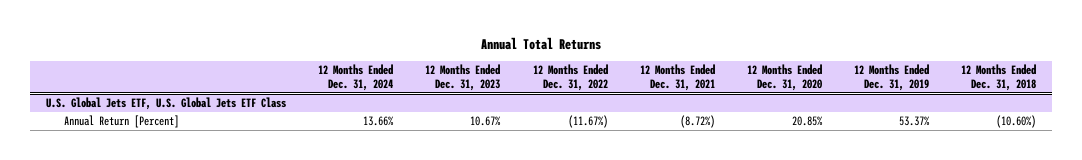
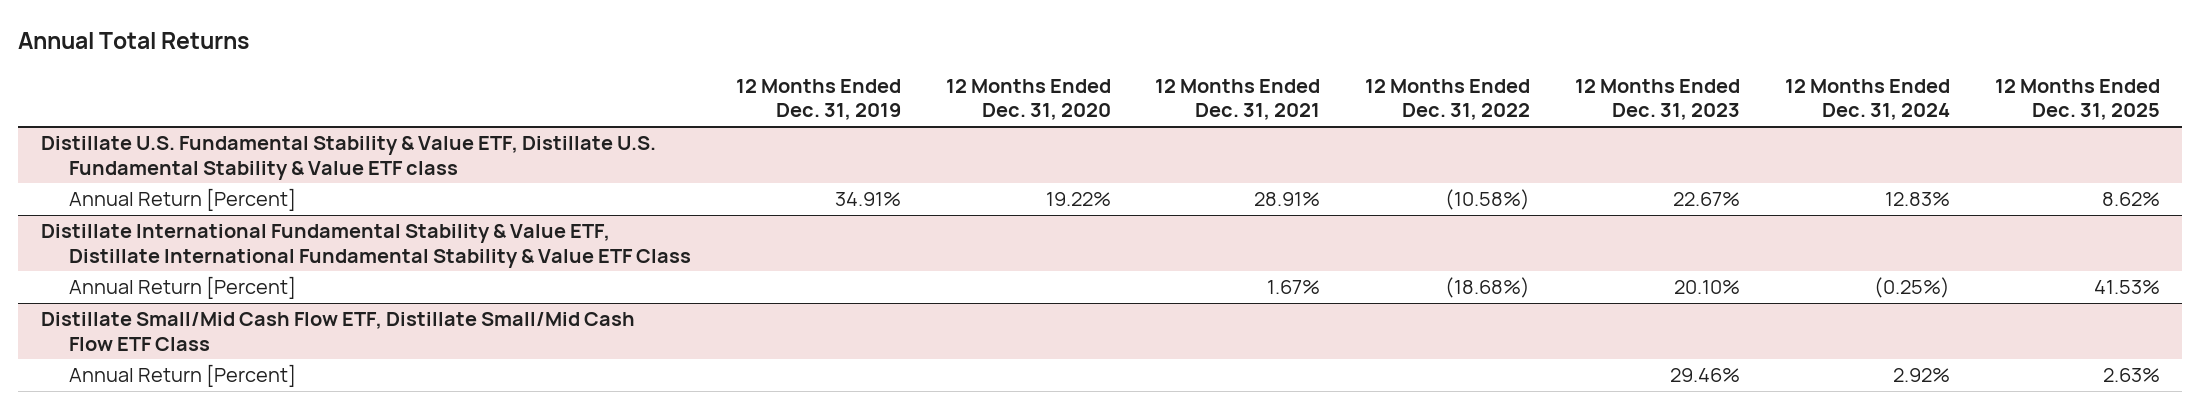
[961,64,1037,92] 12 Months Ended Dec. 31, 2018 -> none
none -> [1994,78,2160,121] 12 Months Ended Dec. 31, 2025
[46,97,287,111] U.S. Global Jets ETF, U.S. Global Jets ETF Class -> none
none -> [40,136,656,180] Distillate U.S. Fundamental Stability & Value ETF, Distillate U.S. Fundamental Stability & Value ETF class
[363,116,395,127] 13.66% -> [1884,192,1950,207] 12.83%
[470,116,502,127] 10.67% -> [1673,192,1741,207] 22.67%
[567,115,608,129] (11.67%) -> [1445,189,1531,211] (10.58%)
[679,115,715,129] (8.72%) -> [1254,192,1321,207] 28.91%
[791,116,823,127] 20.85% -> [1045,192,1111,207] 19.22%
[898,116,930,127] 53.37% -> [834,192,901,207] 34.91%
none -> [40,224,691,268] Distillate International Fundamental Stability & Value ETF, Distillate International Fundamental Stability & Value ETF Class
none -> [68,276,296,300] Annual Return [Percent]
none -> [40,312,635,351] Distillate Small/Mid Cash Flow ETF, Distillate Small/Mid Cash Flow ETF Class
none -> [68,364,296,388] Annual Return [Percent]

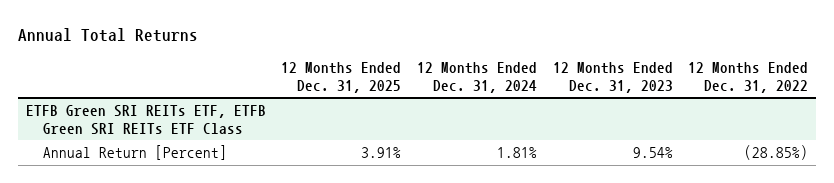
[735,78,901,121] 12 Months Ended Dec. 31, 2019 -> none
[945,78,1111,121] 12 Months Ended Dec. 31, 2020 -> none
[1155,78,1321,121] 12 Months Ended Dec. 31, 2021 -> none
[40,136,656,180] Distillate U.S. Fundamental Stability & Value ETF, Distillate U.S. Fundamental Stability & Value ETF class -> none
[40,224,691,268] Distillate International Fundamental Stability & Value ETF, Distillate International Fundamental Stability & Value ETF Class -> none
[68,276,296,300] Annual Return [Percent] -> none
[40,312,635,351] Distillate Small/Mid Cash Flow ETF, Distillate Small/Mid Cash Flow ETF Class -> none
[68,364,296,388] Annual Return [Percent] -> none
none -> [25,104,266,135] ETFB Green SRI REITs ETF, ETFB Green SRI REITs ETF Class
[1445,189,1531,211] (10.58%) -> [744,144,809,160] (28.85%)
[1673,192,1741,207] 22.67% -> [632,146,673,158] 9.54%
[1884,192,1950,207] 12.83% -> [497,146,538,158] 1.81%
[2101,192,2160,207] 8.62% -> [361,146,402,158] 3.91%

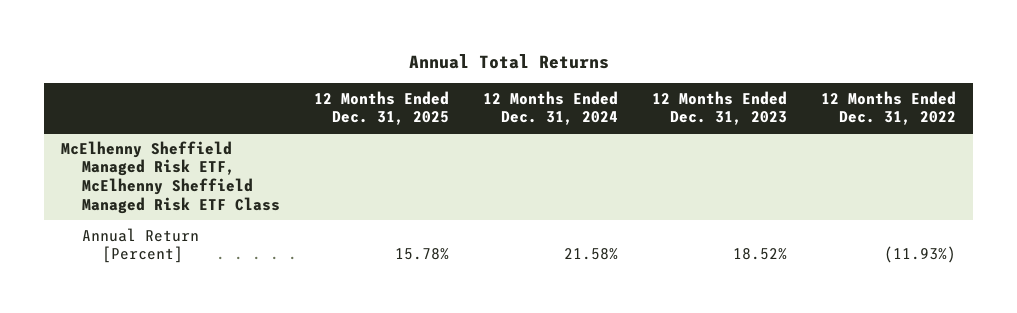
[25,104,266,135] ETFB Green SRI REITs ETF, ETFB Green SRI REITs ETF Class -> none
none -> [60,140,280,214] McElhenny Sheffield Managed Risk ETF, McElhenny Sheffield Managed Risk ETF Class
[361,146,402,158] 3.91% -> [394,248,449,261] 15.78%
[497,146,538,158] 1.81% -> [563,248,618,261] 21.58%
[632,146,673,158] 9.54% -> [733,248,788,261] 18.52%
[744,144,809,160] (28.85%) -> [884,246,957,264] (11.93%)

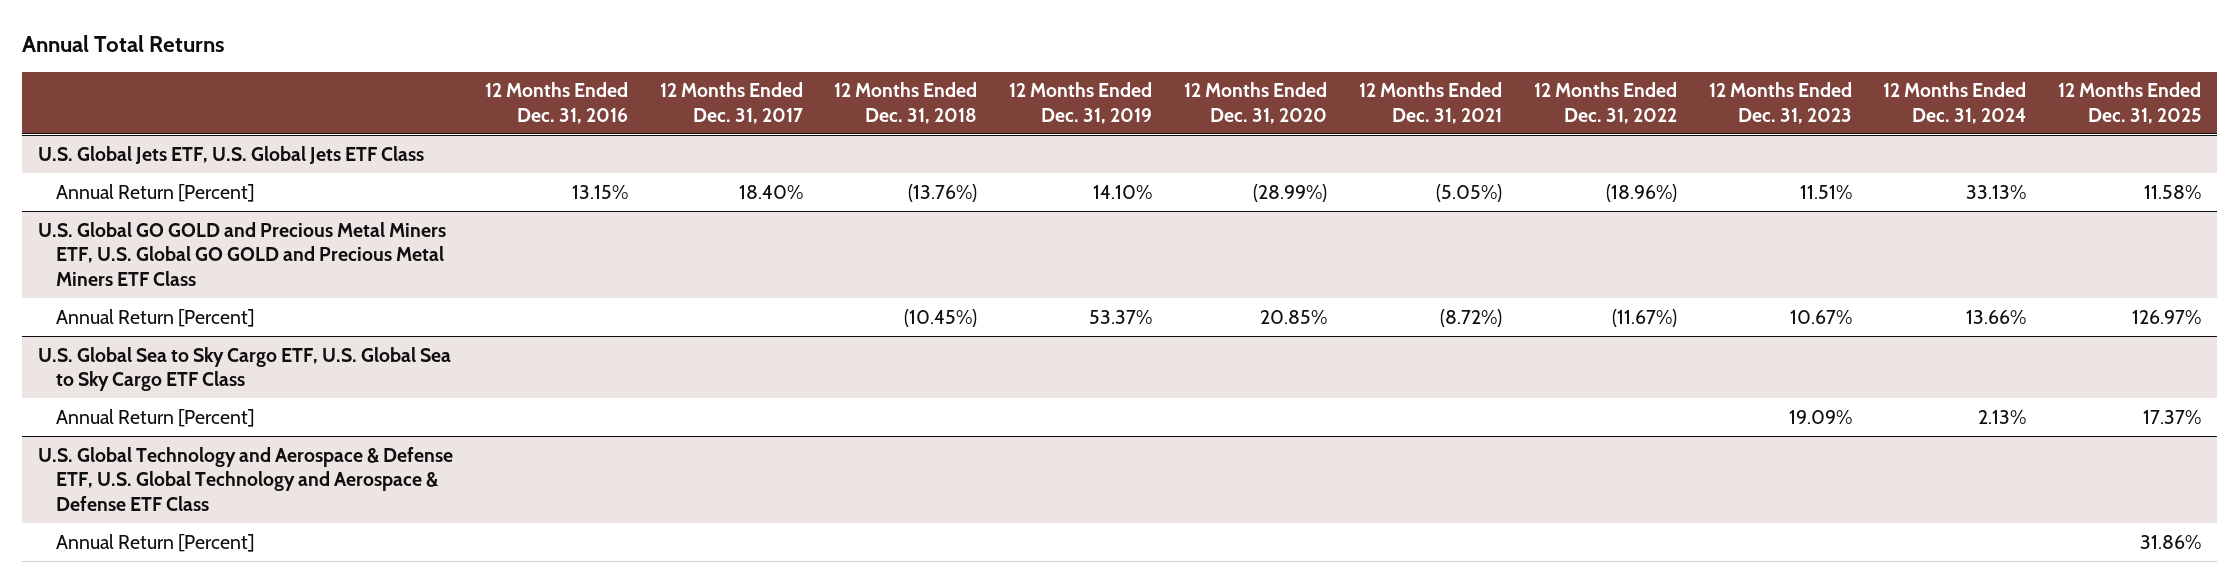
none -> [484,82,628,124] 12 Months Ended Dec. 31, 2016
none -> [659,82,803,124] 12 Months Ended Dec. 31, 2017
none -> [834,82,978,124] 12 Months Ended Dec. 31, 2018
none -> [1009,82,1153,124] 12 Months Ended Dec. 31, 2019
none -> [1184,82,1328,124] 12 Months Ended Dec. 31, 2020
none -> [1358,82,1502,124] 12 Months Ended Dec. 31, 2021
[60,140,280,214] McElhenny Sheffield Managed Risk ETF, McElhenny Sheffield Managed Risk ETF Class -> none
none -> [37,145,424,164] U.S. Global Jets ETF, U.S. Global Jets ETF Class
[394,248,449,261] 15.78% -> [2144,184,2202,199] 11.58%
[563,248,618,261] 21.58% -> [1966,184,2027,199] 33.13%
[733,248,788,261] 18.52% -> [1799,184,1852,199] 11.51%
[884,246,957,264] (11.93%) -> [1605,183,1677,202] (18.96%)
none -> [37,221,446,286] U.S. Global GO GOLD and Precious Metal Miners ETF, U.S. Global GO GOLD and Precious Metal Miners ETF Class
none -> [56,308,256,327] Annual Return [Percent]
none -> [37,346,451,392] U.S. Global Sea to Sky Cargo ETF, U.S. Global Sea to Sky Cargo ETF Class
none -> [56,408,256,427] Annual Return [Percent]
none -> [37,446,453,511] U.S. Global Technology and Aerospace & Defense ETF, U.S. Global Technology and Aerospace & Defense ETF Class
none -> [56,533,256,552] Annual Return [Percent]

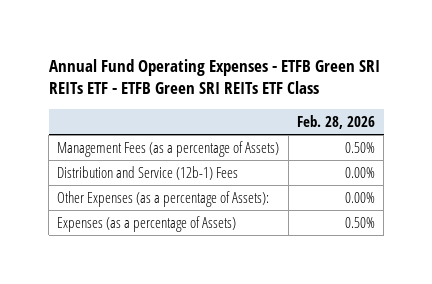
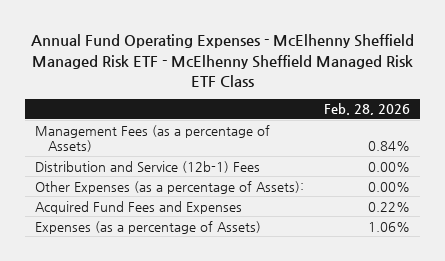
[48,58,380,95] Annual Fund Operating Expenses - ETFB Green SRI REITs ETF - ETFB Green SRI REITs ETF Class -> [30,34,414,87] Annual Fund Operating Expenses - McElhenny Sheffield Managed Risk ETF - McElhenny Sheffield Managed Risk ETF Class
[345,141,376,153] 0.50% -> [368,141,411,152] 0.84%
none -> [35,200,243,214] Acquired Fund Fees and Expenses
[345,216,376,228] 0.50% -> [368,221,411,232] 1.06%

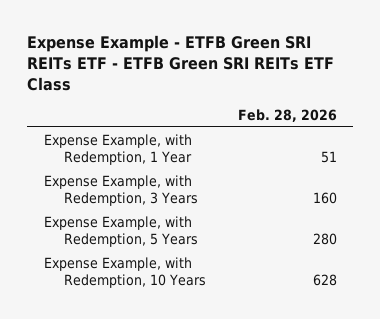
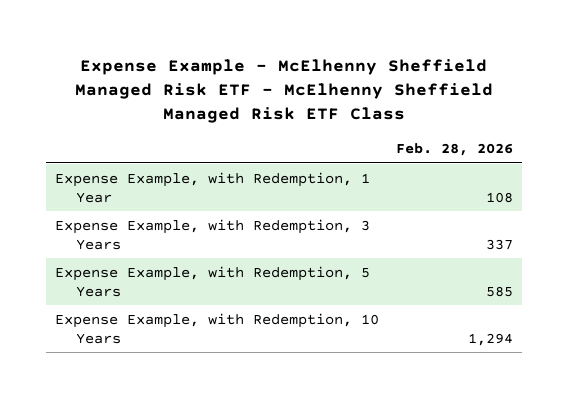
[27,35,335,92] Expense Example - ETFB Green SRI REITs ETF - ETFB Green SRI REITs ETF Class -> [75,58,494,123] Expense Example - McElhenny Sheffield Managed Risk ETF - McElhenny Sheffield Managed Risk ETF Class
[320,150,337,163] 51 -> [486,191,514,203] 108
[312,191,337,204] 160 -> [486,238,514,250] 337
[312,232,337,245] 280 -> [486,285,514,297] 585
[312,273,337,286] 628 -> [468,332,514,346] 1,294

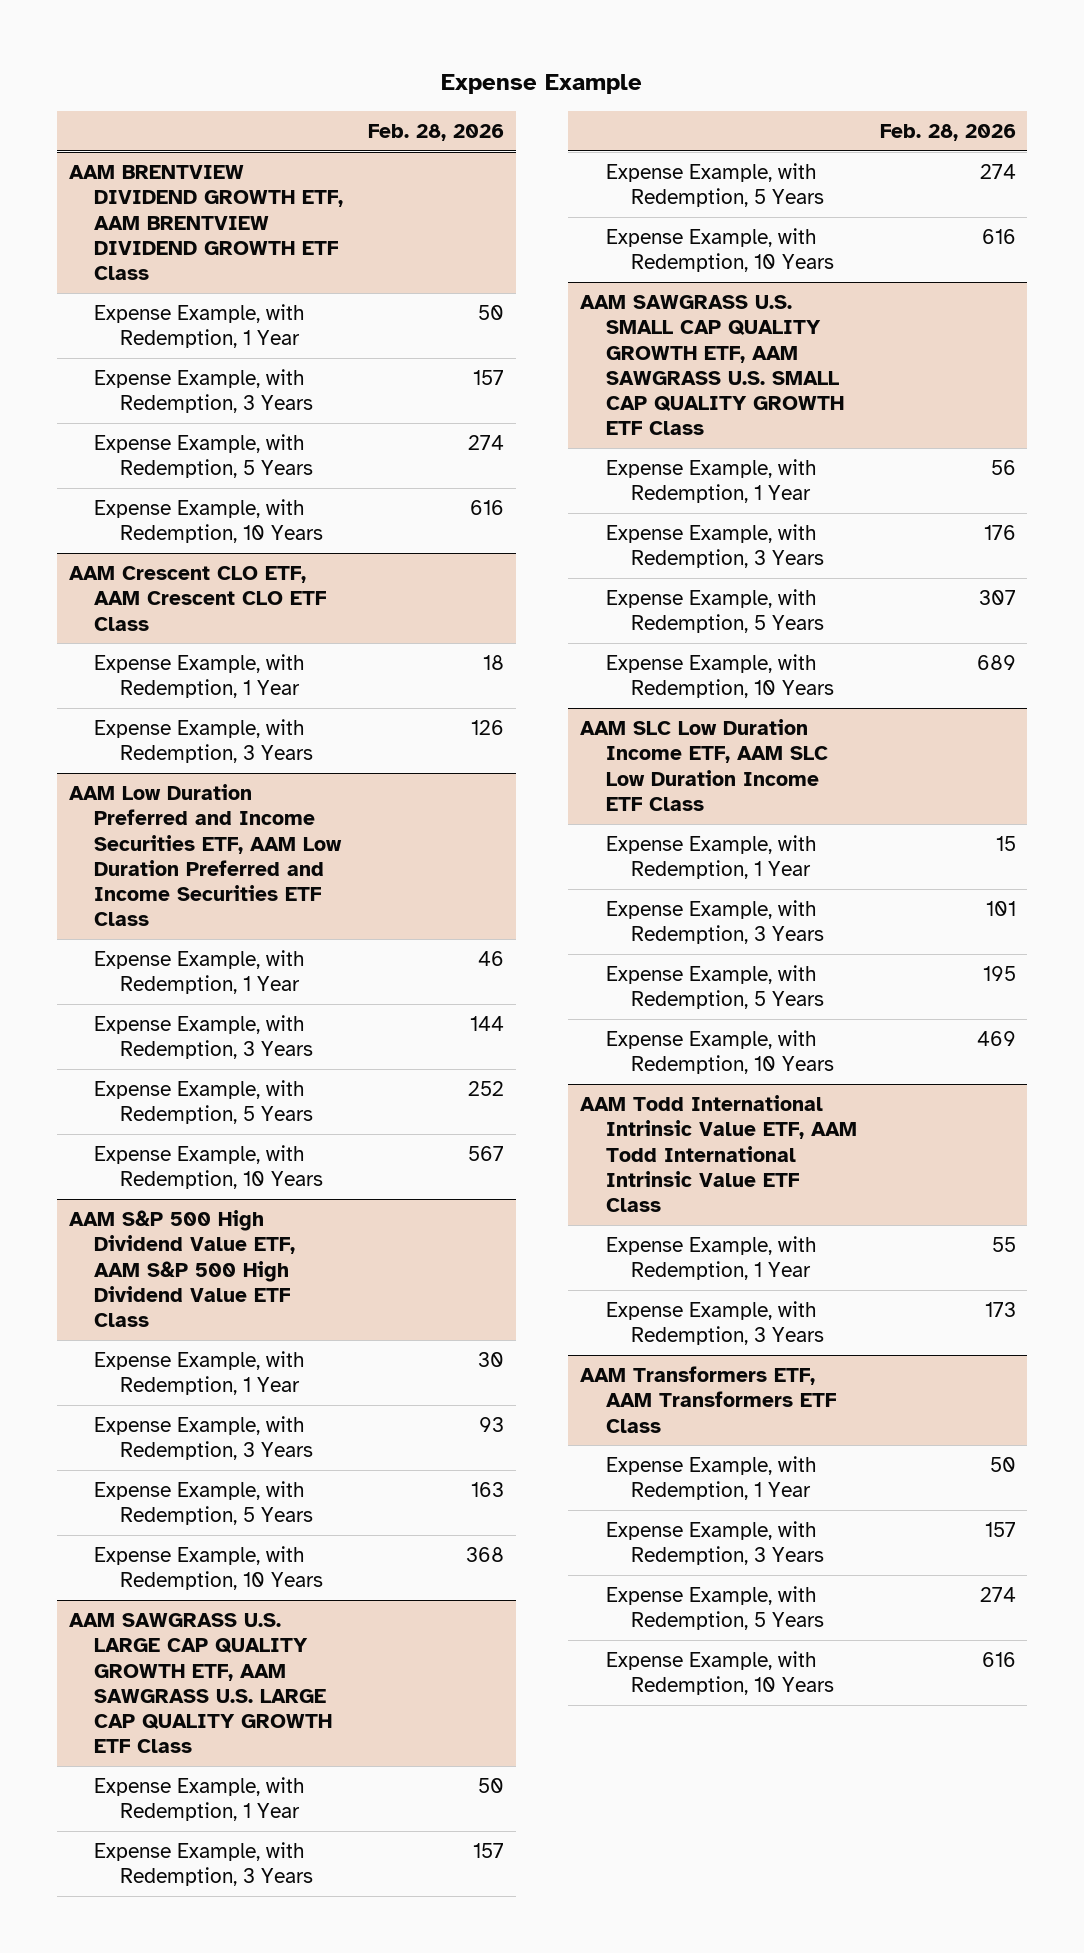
[75,58,494,123] Expense Example - McElhenny Sheffield Managed Risk ETF - McElhenny Sheffield Managed Risk ETF Class -> [441,73,643,94] Expense Example
none -> [68,165,344,281] AAM BRENTVIEW DIVIDEND GROWTH ETF, AAM BRENTVIEW DIVIDEND GROWTH ETF Class
[486,191,514,203] 108 -> [478,305,505,321] 50
[486,238,514,250] 337 -> [473,370,505,386] 157
[486,285,514,297] 585 -> [468,435,505,451] 274
[468,332,514,346] 1,294 -> [470,500,505,516] 616
none -> [68,566,327,631] AAM Crescent CLO ETF, AAM Crescent CLO ETF Class
none -> [94,654,305,699] Expense Example, with Redemption, 1 Year
none -> [94,719,314,764] Expense Example, with Redemption, 3 Years
none -> [68,784,343,927] AAM Low Duration Preferred and Income Securities ETF, AAM Low Duration Preferred and Income Securities ETF Class
none -> [94,950,305,995] Expense Example, with Redemption, 1 Year
none -> [94,1015,314,1060] Expense Example, with Redemption, 3 Years
none -> [94,1080,314,1125] Expense Example, with Redemption, 5 Years
none -> [94,1145,324,1190] Expense Example, with Redemption, 10 Years
none -> [68,1210,296,1328] AAM S&P 500 High Dividend Value ETF, AAM S&P 500 High Dividend Value ETF Class
none -> [94,1351,305,1396] Expense Example, with Redemption, 1 Year
none -> [94,1416,314,1461] Expense Example, with Redemption, 3 Years
none -> [94,1481,314,1526] Expense Example, with Redemption, 5 Years
none -> [94,1546,324,1591] Expense Example, with Redemption, 10 Years
none -> [68,1613,333,1754] AAM SAWGRASS U.S. LARGE CAP QUALITY GROWTH ETF, AAM SAWGRASS U.S. LARGE CAP QUALITY GROWTH ETF Class
none -> [94,1777,305,1822] Expense Example, with Redemption, 1 Year
none -> [94,1842,314,1887] Expense Example, with Redemption, 3 Years
none -> [605,163,825,208] Expense Example, with Redemption, 5 Years
none -> [605,228,835,273] Expense Example, with Redemption, 10 Years
none -> [579,295,844,436] AAM SAWGRASS U.S. SMALL CAP QUALITY GROWTH ETF, AAM SAWGRASS U.S. SMALL CAP QUALITY GROWTH ETF Class
none -> [605,459,816,504] Expense Example, with Redemption, 1 Year
none -> [605,524,825,569] Expense Example, with Redemption, 3 Years
none -> [605,589,825,634] Expense Example, with Redemption, 5 Years
none -> [605,654,835,699] Expense Example, with Redemption, 10 Years
none -> [579,719,828,811] AAM SLC Low Duration Income ETF, AAM SLC Low Duration Income ETF Class
none -> [605,835,816,880] Expense Example, with Redemption, 1 Year
none -> [605,900,825,945] Expense Example, with Redemption, 3 Years
none -> [605,965,825,1010] Expense Example, with Redemption, 5 Years
none -> [605,1030,835,1075] Expense Example, with Redemption, 10 Years
none -> [579,1095,857,1213] AAM Todd International Intrinsic Value ETF, AAM Todd International Intrinsic Value ETF Class
none -> [605,1236,816,1281] Expense Example, with Redemption, 1 Year
none -> [605,1301,825,1346] Expense Example, with Redemption, 3 Years
none -> [579,1366,836,1433] AAM Transformers ETF, AAM Transformers ETF Class
none -> [605,1456,816,1501] Expense Example, with Redemption, 1 Year
none -> [605,1521,825,1566] Expense Example, with Redemption, 3 Years
none -> [605,1586,825,1631] Expense Example, with Redemption, 5 Years
none -> [605,1651,835,1696] Expense Example, with Redemption, 10 Years

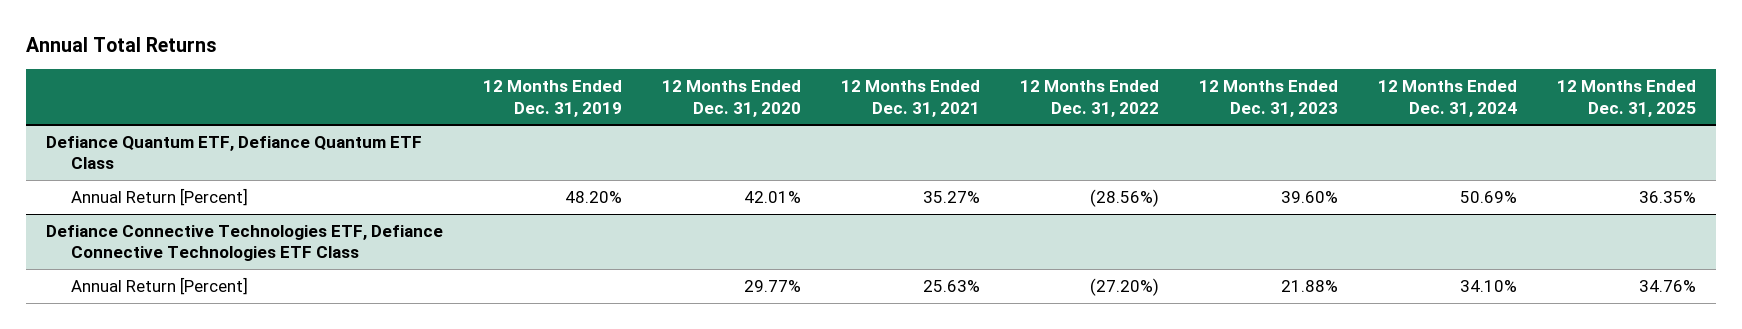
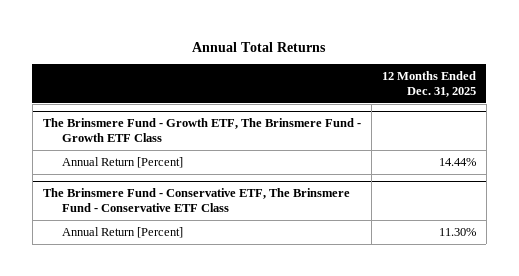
[483,80,623,117] 12 Months Ended Dec. 31, 2019 -> none
[662,80,802,117] 12 Months Ended Dec. 31, 2020 -> none
[841,80,981,117] 12 Months Ended Dec. 31, 2021 -> none
[1020,80,1160,117] 12 Months Ended Dec. 31, 2022 -> none
[1199,80,1339,117] 12 Months Ended Dec. 31, 2023 -> none
[1378,80,1518,117] 12 Months Ended Dec. 31, 2024 -> none
[46,135,423,170] Defiance Quantum ETF, Defiance Quantum ETF Class -> none
[46,224,444,262] Defiance Connective Technologies ETF, Defiance Connective Technologies ETF Class -> none
none -> [42,118,361,142] The Brinsmere Fund - Growth ETF, The Brinsmere Fund - Growth ETF Class
[1639,190,1697,203] 36.35% -> [438,158,476,167] 14.44%
none -> [42,188,350,212] The Brinsmere Fund - Conservative ETF, The Brinsmere Fund - Conservative ETF Class
[1639,279,1697,292] 34.76% -> [438,228,476,237] 11.30%

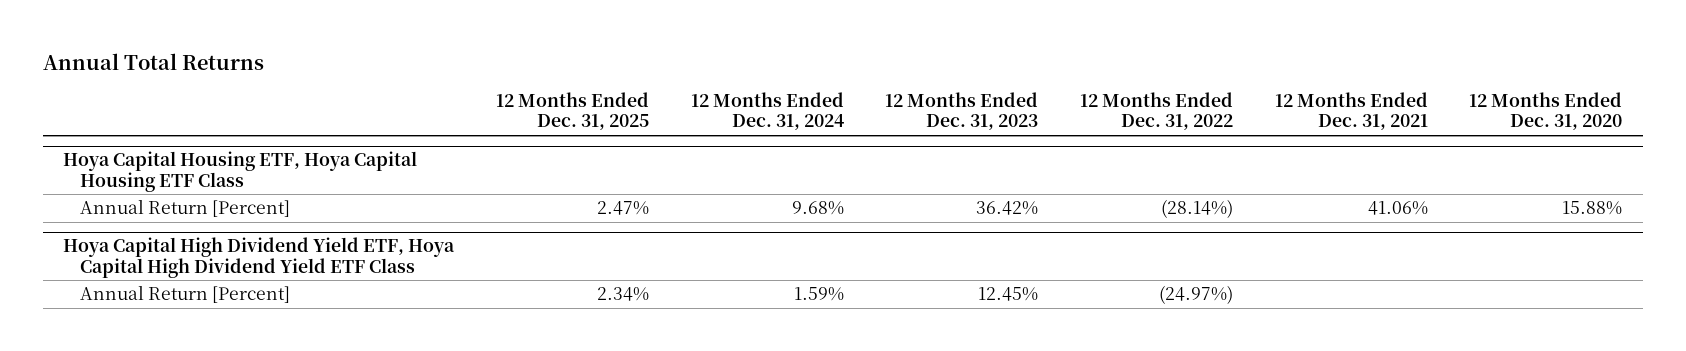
none -> [690,92,844,131] 12 Months Ended Dec. 31, 2024
none -> [885,92,1039,131] 12 Months Ended Dec. 31, 2023
none -> [1079,92,1233,131] 12 Months Ended Dec. 31, 2022
none -> [1274,92,1428,131] 12 Months Ended Dec. 31, 2021
none -> [1469,92,1623,131] 12 Months Ended Dec. 31, 2020
[42,118,361,142] The Brinsmere Fund - Growth ETF, The Brinsmere Fund - Growth ETF Class -> none
[42,188,350,212] The Brinsmere Fund - Conservative ETF, The Brinsmere Fund - Conservative ETF Class -> none
none -> [63,151,418,192] Hoya Capital Housing ETF, Hoya Capital Housing ETF Class
[438,158,476,167] 14.44% -> [597,201,650,216] 2.47%
none -> [63,237,456,278] Hoya Capital High Dividend Yield ETF, Hoya Capital High Dividend Yield ETF Class
[438,228,476,237] 11.30% -> [597,287,650,302] 2.34%

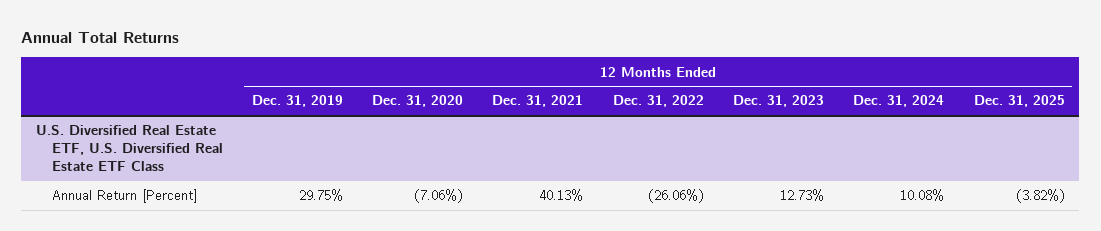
none -> [251,95,343,108] Dec. 31, 2019
[63,151,418,192] Hoya Capital Housing ETF, Hoya Capital Housing ETF Class -> none
[63,237,456,278] Hoya Capital High Dividend Yield ETF, Hoya Capital High Dividend Yield ETF Class -> none
[79,285,290,304] Annual Return [Percent] -> none
none -> [36,125,223,172] U.S. Diversified Real Estate ETF, U.S. Diversified Real Estate ETF Class
[597,201,650,216] 2.47% -> [1015,189,1065,204] (3.82%)
[791,201,844,216] 9.68% -> [900,189,945,202] 10.08%
[976,201,1039,216] 36.42% -> [779,189,824,202] 12.73%
[1160,199,1233,219] (28.14%) -> [647,189,704,204] (26.06%)
[1367,201,1428,216] 41.06% -> [539,189,584,202] 40.13%
[1562,201,1623,216] 15.88% -> [414,189,464,204] (7.06%)

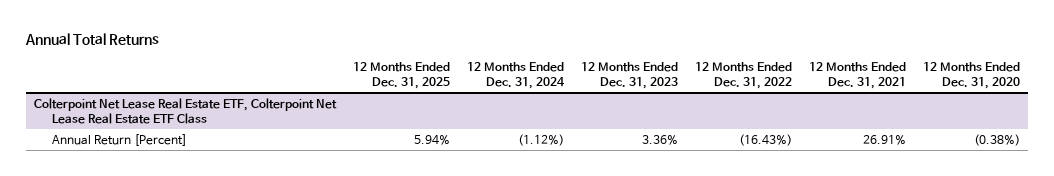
[251,95,343,108] Dec. 31, 2019 -> none
[36,125,223,172] U.S. Diversified Real Estate ETF, U.S. Diversified Real Estate ETF Class -> none
none -> [34,97,338,124] Colterpoint Net Lease Real Estate ETF, Colterpoint Net Lease Real Estate ETF Class
[414,189,464,204] (7.06%) -> [973,133,1020,146] (0.38%)
[539,189,584,202] 40.13% -> [862,134,906,145] 26.91%
[647,189,704,204] (26.06%) -> [739,133,793,146] (16.43%)
[779,189,824,202] 12.73% -> [642,134,679,145] 3.36%
[900,189,945,202] 10.08% -> [518,133,565,146] (1.12%)
[1015,189,1065,204] (3.82%) -> [414,134,451,145] 5.94%

